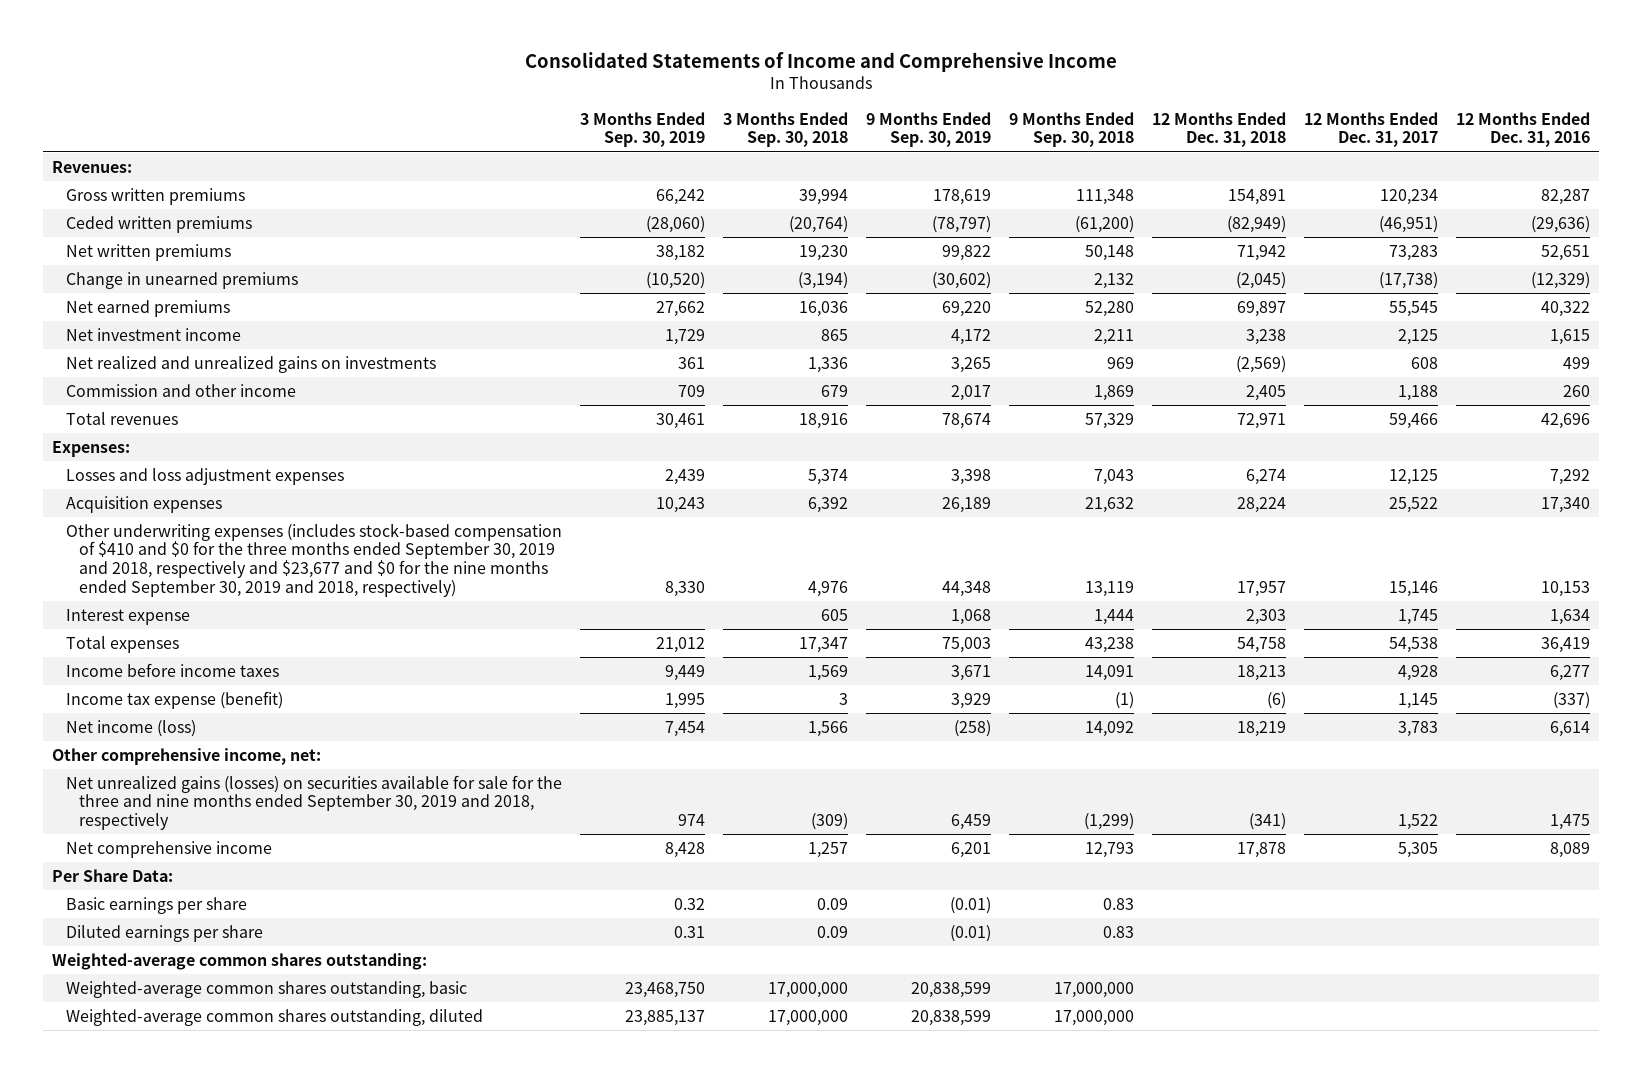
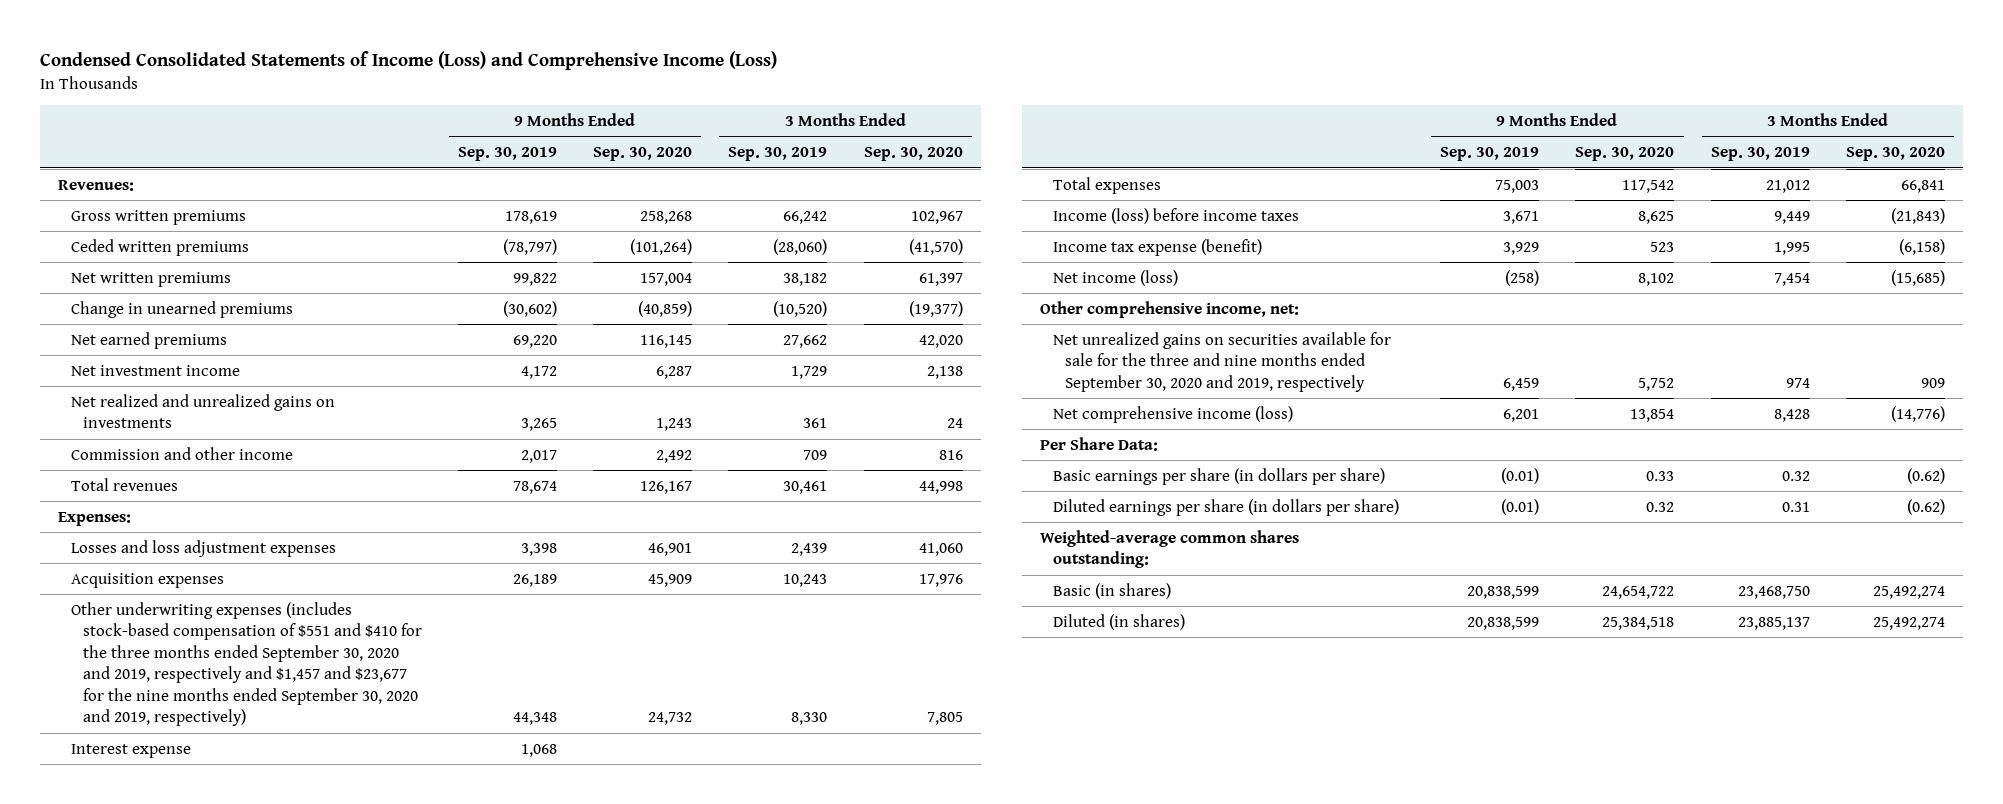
[525,51,1118,72] Consolidated Statements of Income and Comprehensive Income -> [40,51,778,71] Condensed Consolidated Statements of Income (Loss) and Comprehensive Income (Loss)
[722,111,848,148] 3 Months Ended Sep. 30, 2018 -> none
[1008,111,1134,148] 9 Months Ended Sep. 30, 2018 -> none
[1152,111,1287,148] 12 Months Ended Dec. 31, 2018 -> none
[1304,111,1439,148] 12 Months Ended Dec. 31, 2017 -> none
[1456,111,1591,148] 12 Months Ended Dec. 31, 2016 -> none
none -> [593,147,693,162] Sep. 30, 2020
none -> [863,147,963,162] Sep. 30, 2020
[65,522,562,597] Other underwriting expenses (includes stock-based compensation of $410 and $0 for the three months ended September 30, 2019 and 2018, respectively and $23,677 and $0 for the nine months ended September 30, 2019 and 2018, respectively) -> [70,601,423,727] Other underwriting expenses (includes stock-based compensation of $551 and $410 for the three months ended September 30, 2020 and 2019, respectively and $1,457 and $23,677 for the nine months ended September 30, 2020 and 2019, respectively)
[65,662,279,677] Income before income taxes -> [1052,207,1299,224] Income (loss) before income taxes
[65,774,562,831] Net unrealized gains (losses) on securities available for sale for the three and nine months ended September 30, 2019 and 2018, respectively -> [1052,331,1391,392] Net unrealized gains on securities available for sale for the three and nine months ended September 30, 2020 and 2019, respectively
[65,840,272,858] Net comprehensive income -> [1052,405,1293,423] Net comprehensive income (loss)
[65,896,247,914] Basic earnings per share -> [1052,467,1385,485] Basic earnings per share (in dollars per share)
[65,924,263,942] Diluted earnings per share -> [1052,498,1399,516] Diluted earnings per share (in dollars per share)
[65,980,467,998] Weighted-average common shares outstanding, basic -> [1052,582,1171,599] Basic (in shares)
[65,1008,483,1026] Weighted-average common shares outstanding, diluted -> [1052,613,1185,630] Diluted (in shares)

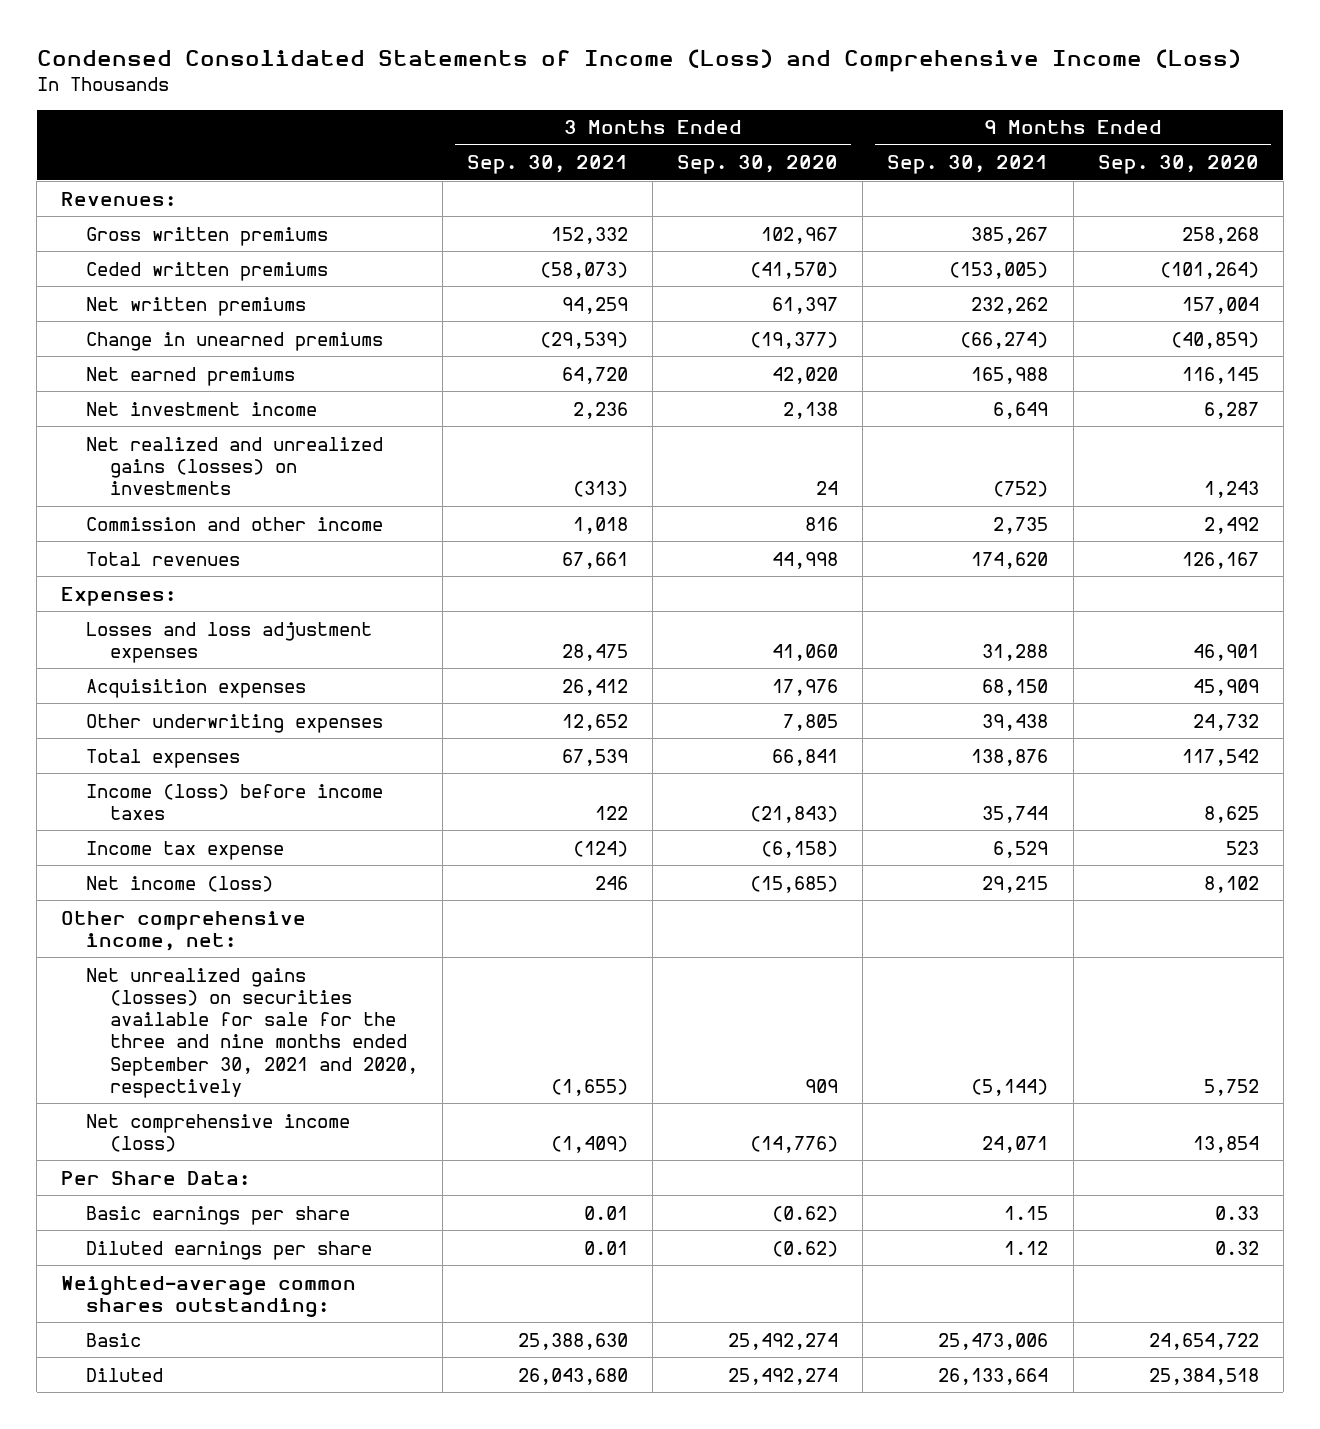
[458,147,558,162] Sep. 30, 2019 -> none
[728,147,828,162] Sep. 30, 2019 -> none
none -> [467,155,629,175] Sep. 30, 2021
none -> [887,155,1049,175] Sep. 30, 2021
[70,393,335,429] Net realized and unrealized gains on investments -> [85,436,383,496] Net realized and unrealized gains (losses) on investments
[70,743,191,758] Interest expense -> none
[70,601,423,727] Other underwriting expenses (includes stock-based compensation of $551 and $410 for the three months ended September 30, 2020 and 2019, respectively and $1,457 and $23,677 for the nine months ended September 30, 2020 and 2019, respectively) -> [85,713,383,733] Other underwriting expenses
[1052,238,1262,256] Income tax expense (benefit) -> [85,840,284,860] Income tax expense
[1052,331,1391,392] Net unrealized gains on securities available for sale for the three and nine months ended September 30, 2020 and 2019, respectively -> [85,967,419,1099] Net unrealized gains (losses) on securities available for sale for the three and nine months ended September 30, 2021 and 2020, respectively
[1052,467,1385,485] Basic earnings per share (in dollars per share) -> [85,1205,350,1225] Basic earnings per share
[1052,498,1399,516] Diluted earnings per share (in dollars per share) -> [85,1240,372,1260] Diluted earnings per share
[1052,582,1171,599] Basic (in shares) -> [85,1332,141,1347] Basic
[1052,613,1185,630] Diluted (in shares) -> [85,1367,163,1382] Diluted

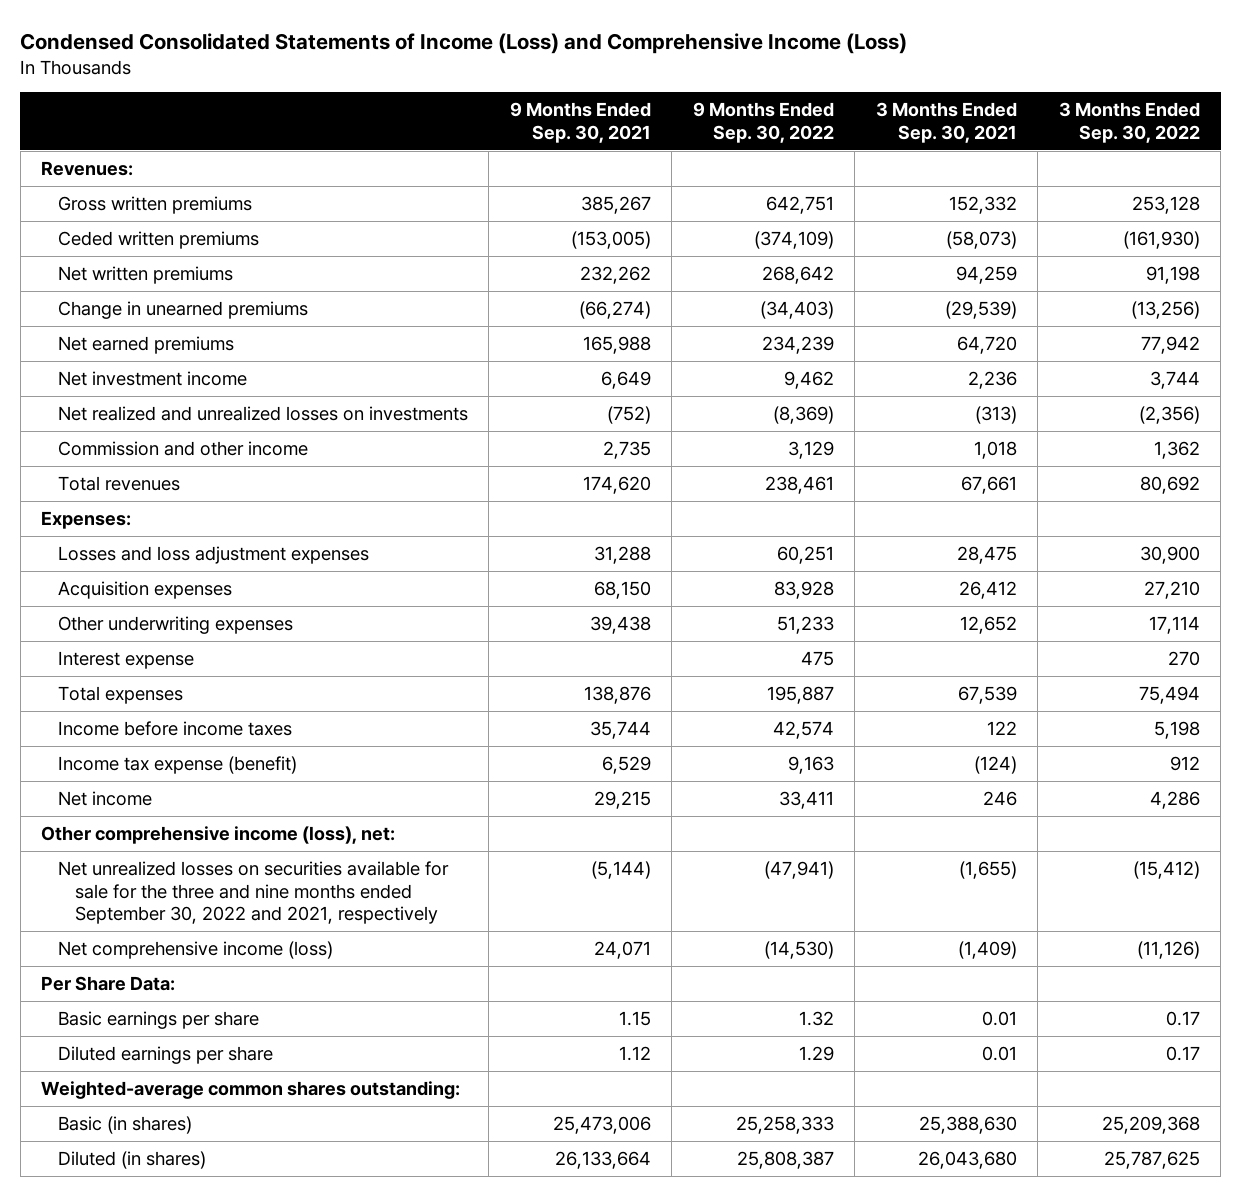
[677,155,839,175] Sep. 30, 2020 -> none
[1097,155,1259,175] Sep. 30, 2020 -> none
none -> [692,102,834,143] 9 Months Ended Sep. 30, 2022
none -> [1058,102,1200,143] 3 Months Ended Sep. 30, 2022
[85,436,383,496] Net realized and unrealized gains (losses) on investments -> [57,406,468,422] Net realized and unrealized losses on investments
none -> [57,651,194,670] Interest expense
[85,783,383,820] Income (loss) before income taxes -> [57,721,292,737] Income before income taxes
[85,840,284,860] Income tax expense -> [57,756,297,775] Income tax expense (benefit)
[85,875,273,892] Net income (loss) -> [57,791,152,807] Net income
[61,910,307,951] Other comprehensive income, net: -> [41,826,396,845] Other comprehensive income (loss), net:
[85,967,419,1099] Net unrealized gains (losses) on securities available for sale for the three and nine months ended September 30, 2021 and 2020, respectively -> [57,861,449,925] Net unrealized losses on securities available for sale for the three and nine months ended September 30, 2022 and 2021, respectively
[85,1332,141,1347] Basic -> [57,1116,192,1135] Basic (in shares)
[85,1367,163,1382] Diluted -> [57,1151,206,1170] Diluted (in shares)

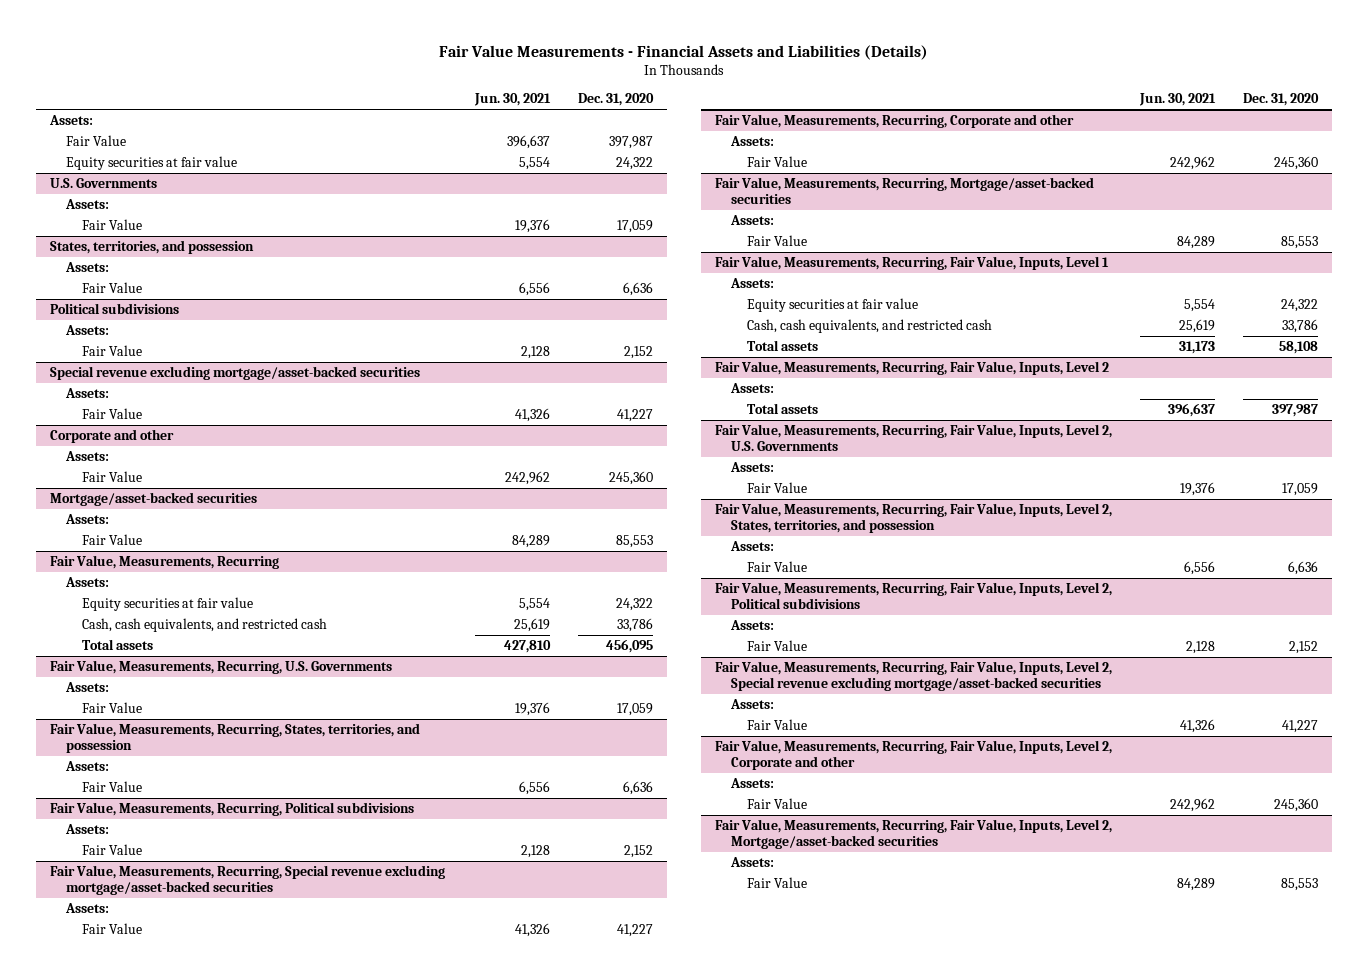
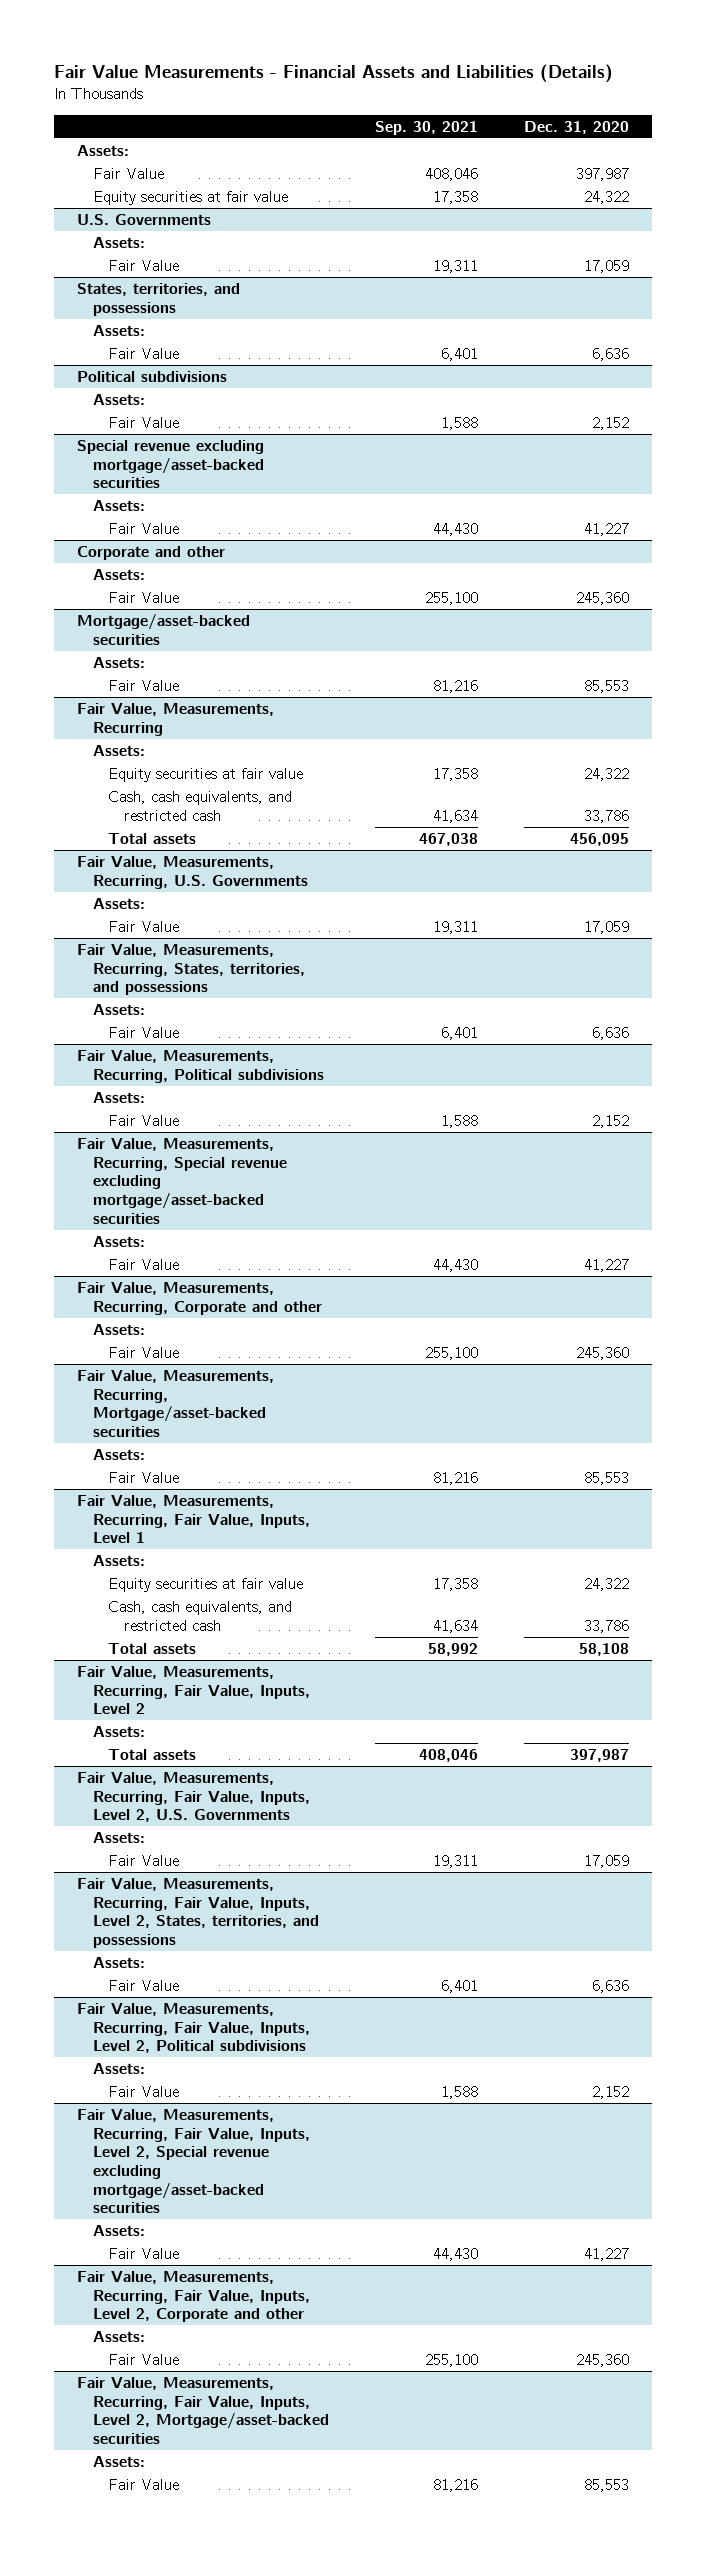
[474,93,552,107] Jun. 30, 2021 -> none
none -> [374,120,478,135] Sep. 30, 2021
[50,240,255,255] States, territories, and possession -> [77,282,241,316] States, territories, and possessions
[50,723,421,754] Fair Value, Measurements, Recurring, States, territories, and possession -> [77,943,305,996] Fair Value, Measurements, Recurring, States, territories, and possessions
[714,503,1112,534] Fair Value, Measurements, Recurring, Fair Value, Inputs, Level 2, States, territories, and possession -> [77,1877,319,1948] Fair Value, Measurements, Recurring, Fair Value, Inputs, Level 2, States, territories, and possessions

